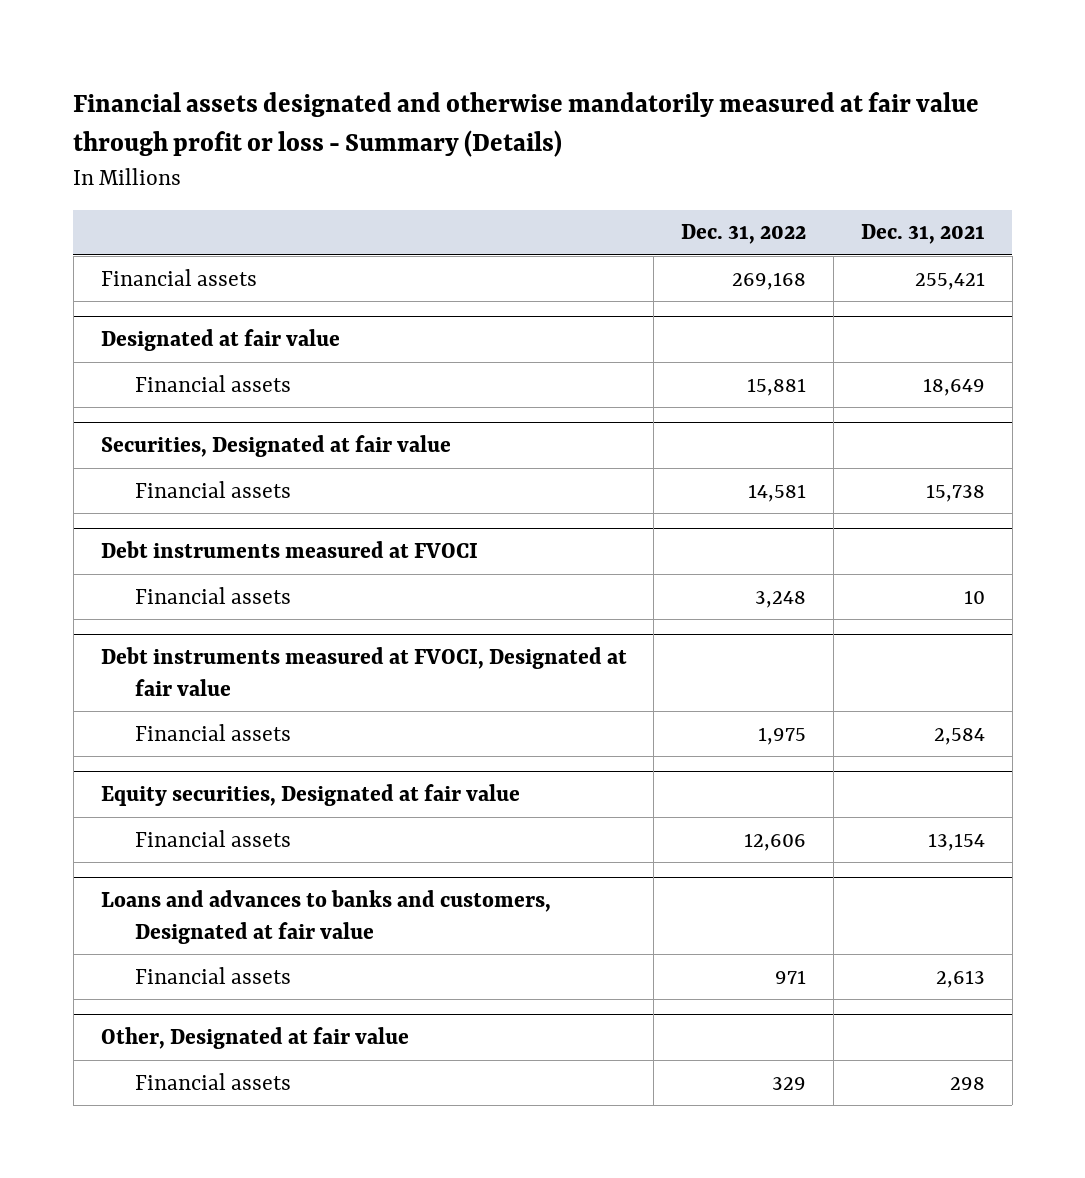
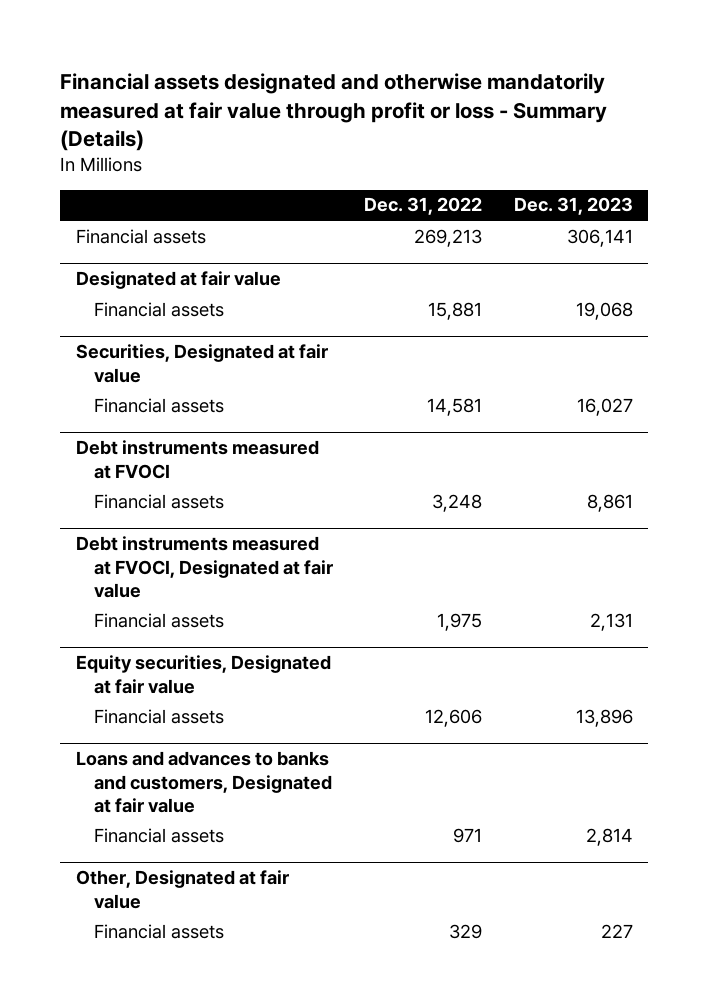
[860,224,985,245] Dec. 31, 2021 -> none
none -> [513,197,633,216] Dec. 31, 2023
[732,271,807,290] 269,168 -> [414,228,483,247] 269,213

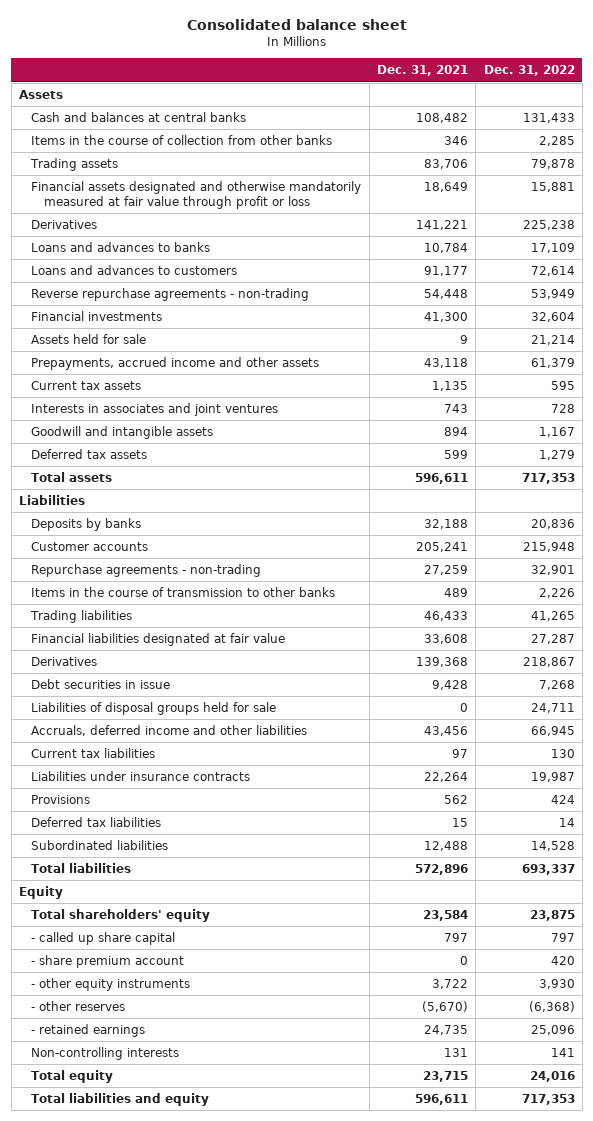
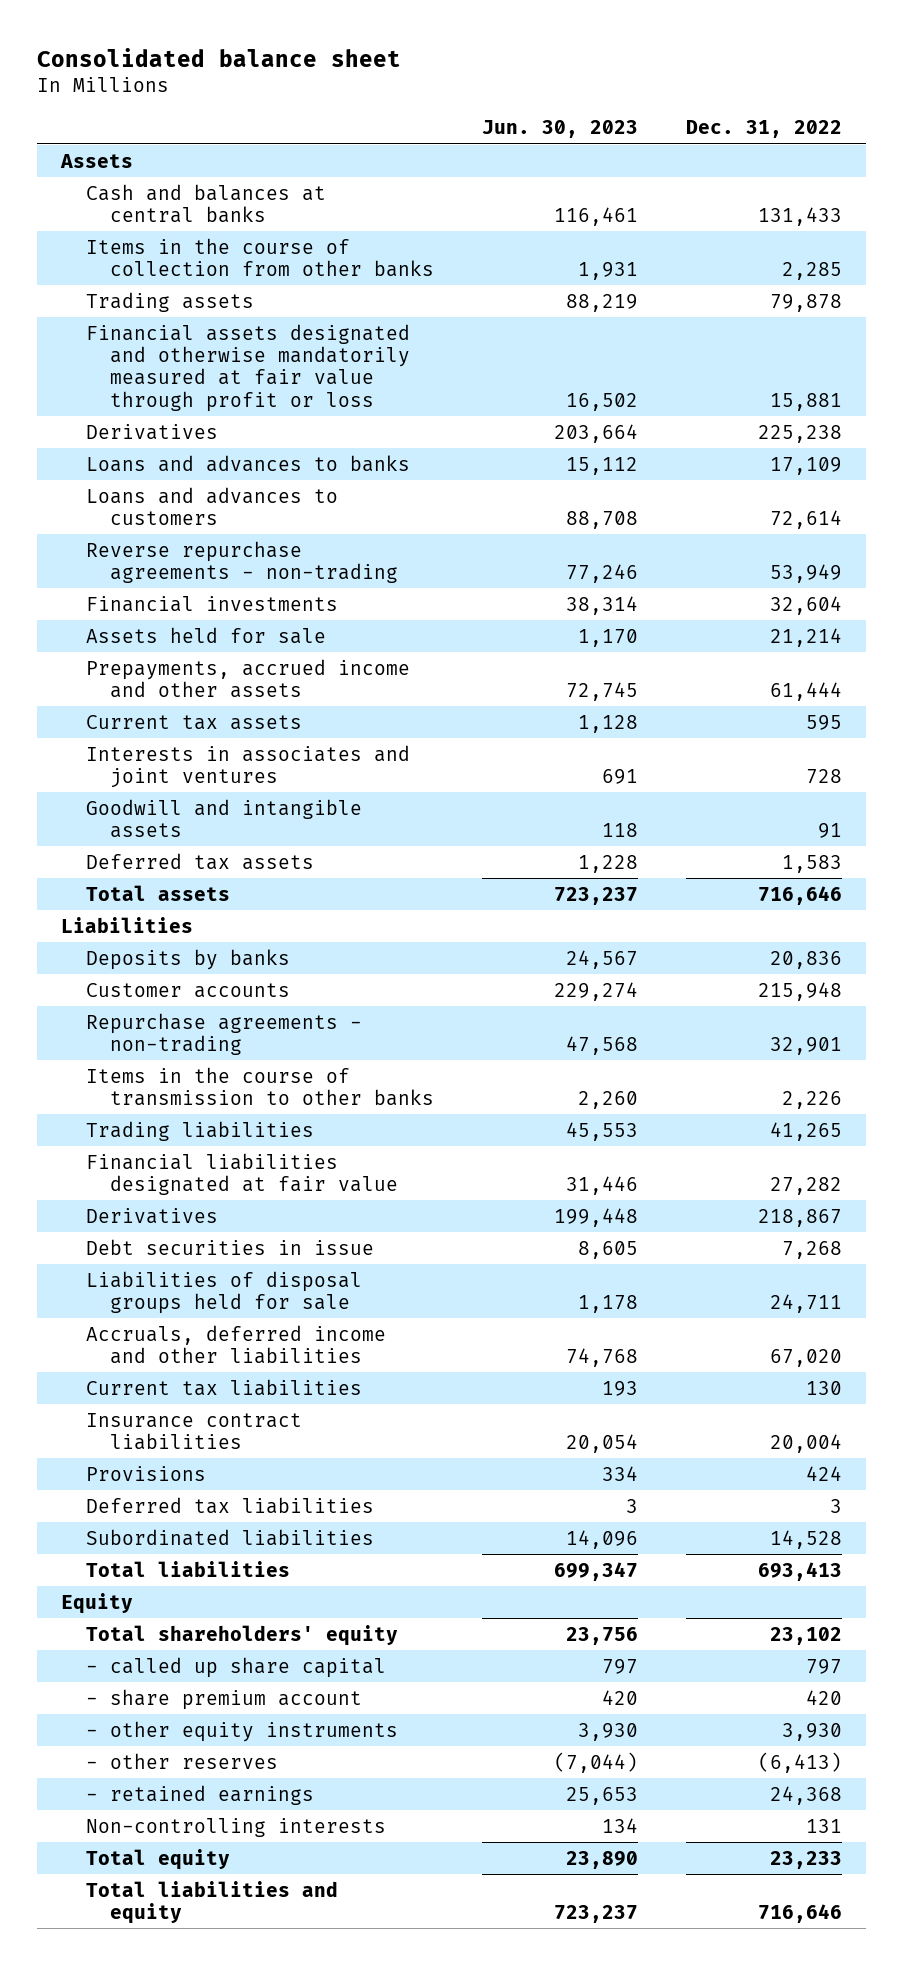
[377,65,469,77] Dec. 31, 2021 -> none
none -> [482,120,639,139] Jun. 30, 2023
[530,358,575,369] 61,379 -> [770,682,843,702] 61,444
[538,427,575,438] 1,167 -> [818,823,843,839] 91
[538,450,575,461] 1,279 -> [782,854,843,873] 1,583
[521,473,575,485] 717,353 -> [758,885,843,905] 716,646
[530,634,575,645] 27,287 -> [770,1177,843,1196] 27,282
[530,726,575,737] 66,945 -> [770,1349,843,1368] 67,020
[31,771,251,782] Liabilities under insurance contracts -> [85,1412,302,1451] Insurance contract liabilities
[530,772,575,783] 19,987 -> [770,1434,843,1454] 20,004
[558,818,575,828] 14 -> [830,1498,843,1513] 3
[521,864,575,876] 693,337 -> [758,1561,843,1581] 693,413
[529,910,575,922] 23,875 -> [770,1626,843,1645] 23,102
[528,1001,575,1013] (6,368) -> [758,1751,843,1773] (6,413)
[530,1025,575,1036] 25,096 -> [770,1785,843,1805] 24,368
[550,1048,575,1058] 141 -> [806,1818,843,1833] 131
[529,1071,575,1083] 24,016 -> [770,1850,843,1869] 23,233
[521,1094,575,1106] 717,353 -> [758,1904,843,1924] 716,646

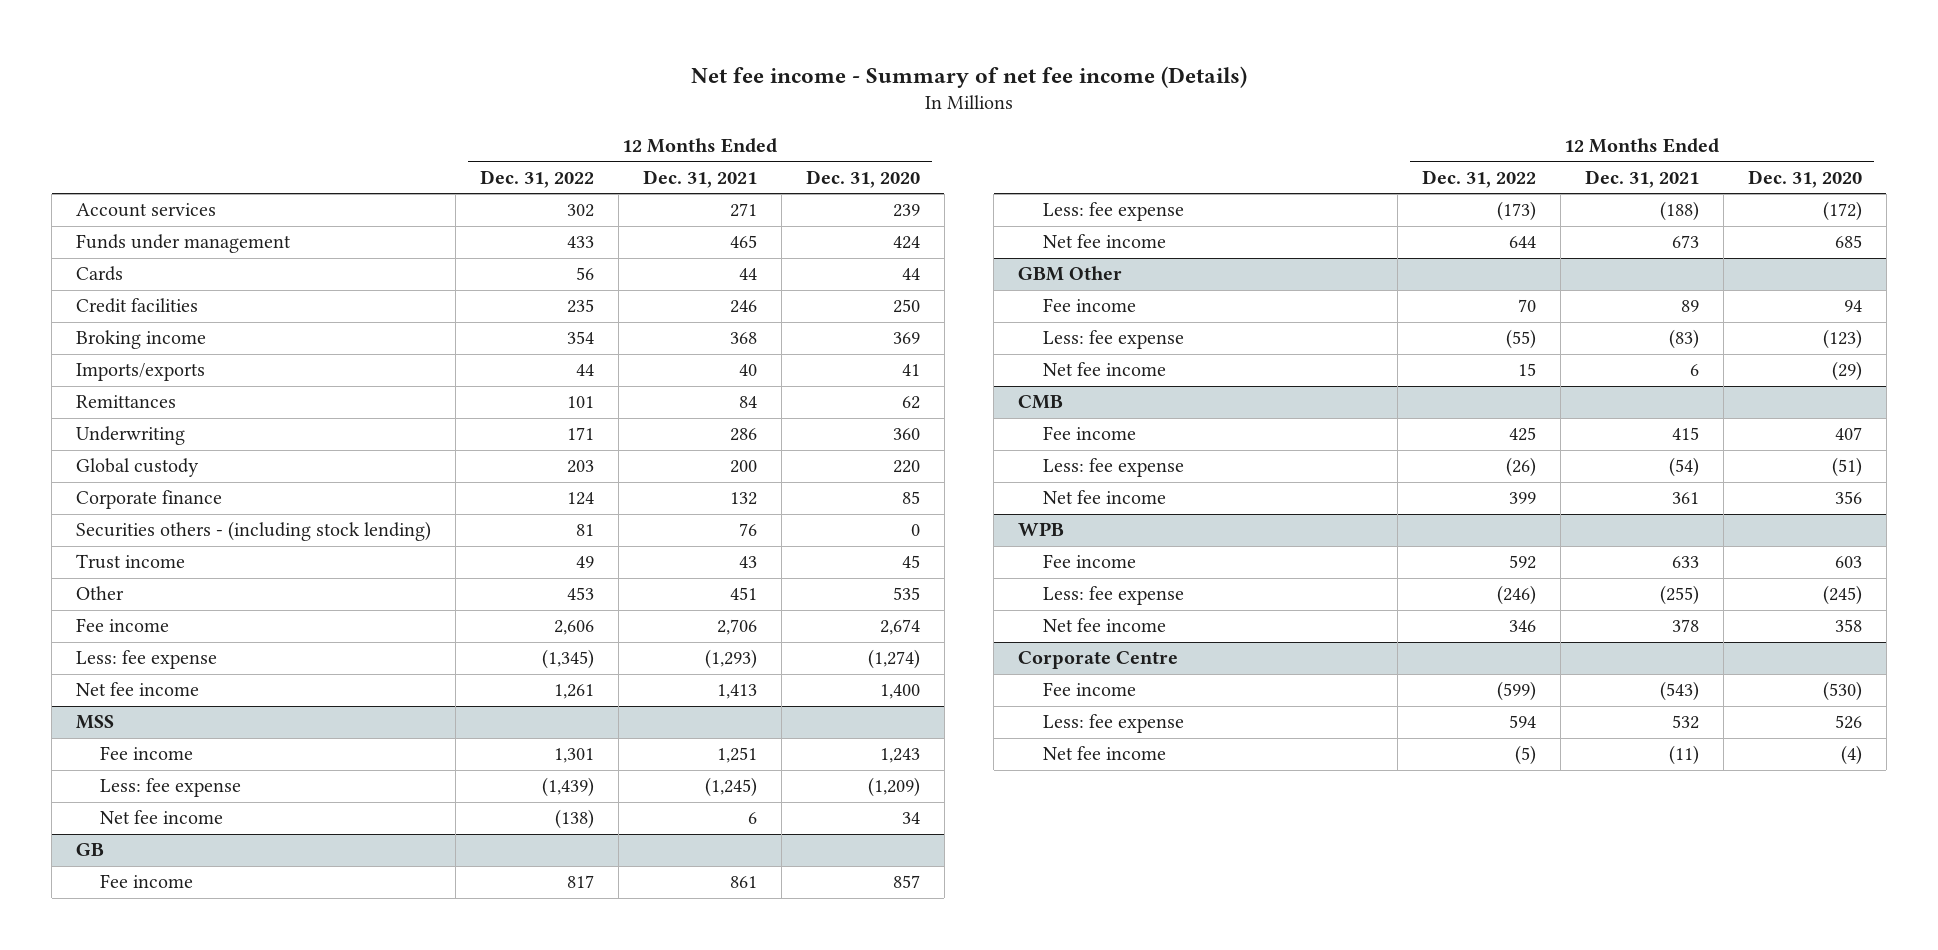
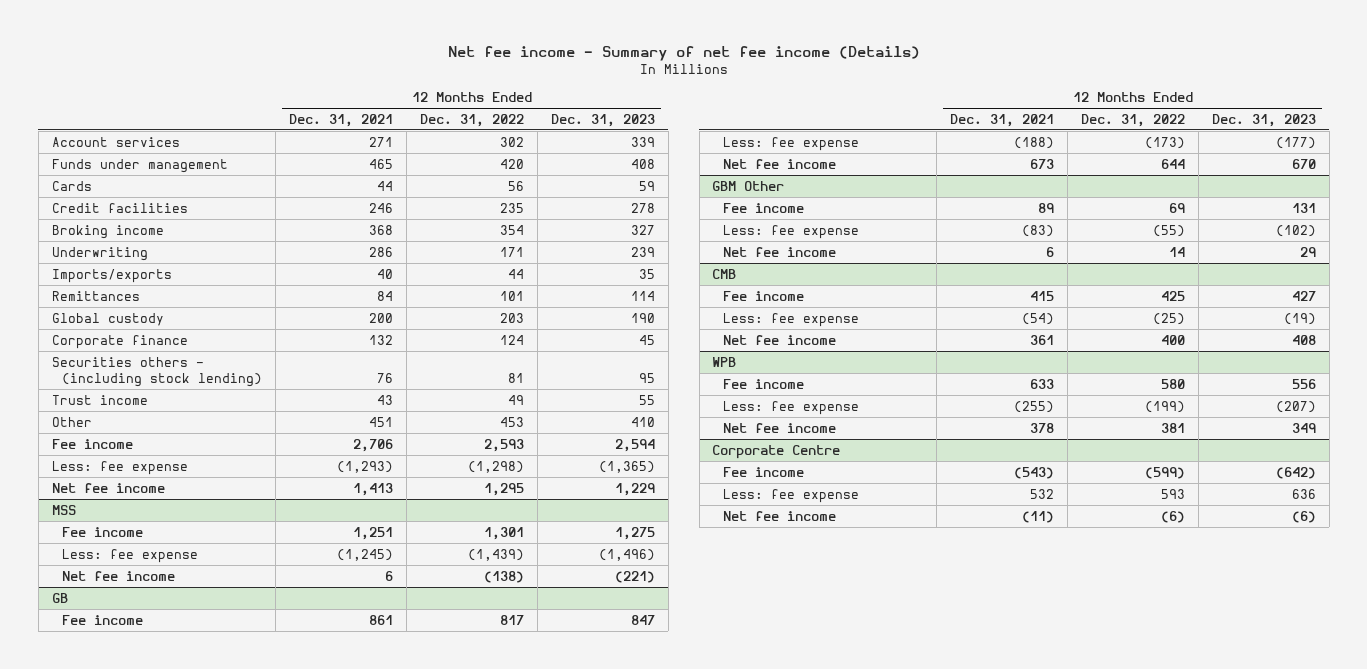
[805,169,920,188] Dec. 31, 2020 -> none
none -> [550,113,655,127] Dec. 31, 2023
[567,236,595,249] 433 -> [499,158,524,169] 420
[76,426,186,446] Underwriting -> [51,246,148,261] Underwriting
[554,620,595,636] 2,606 -> [483,438,524,452] 2,593
[542,649,595,670] (1,345) -> [467,460,524,473] (1,298)
[554,684,595,700] 1,261 -> [483,482,524,496] 1,295
[1518,299,1537,313] 70 -> [1168,202,1185,213] 69
[1518,363,1537,377] 15 -> [1168,246,1185,257] 14
[1506,457,1537,478] (26) -> [1152,312,1185,325] (25)
[1509,492,1537,505] 399 -> [1160,334,1185,345] 400
[1509,555,1537,570] 592 -> [1160,378,1185,389] 580
[1497,585,1537,606] (246) -> [1144,400,1185,413] (199)
[1509,620,1537,633] 346 -> [1160,422,1185,433] 381
[1509,715,1537,729] 594 -> [1160,488,1185,499] 593
[1515,745,1537,766] (5) -> [1160,510,1185,523] (6)

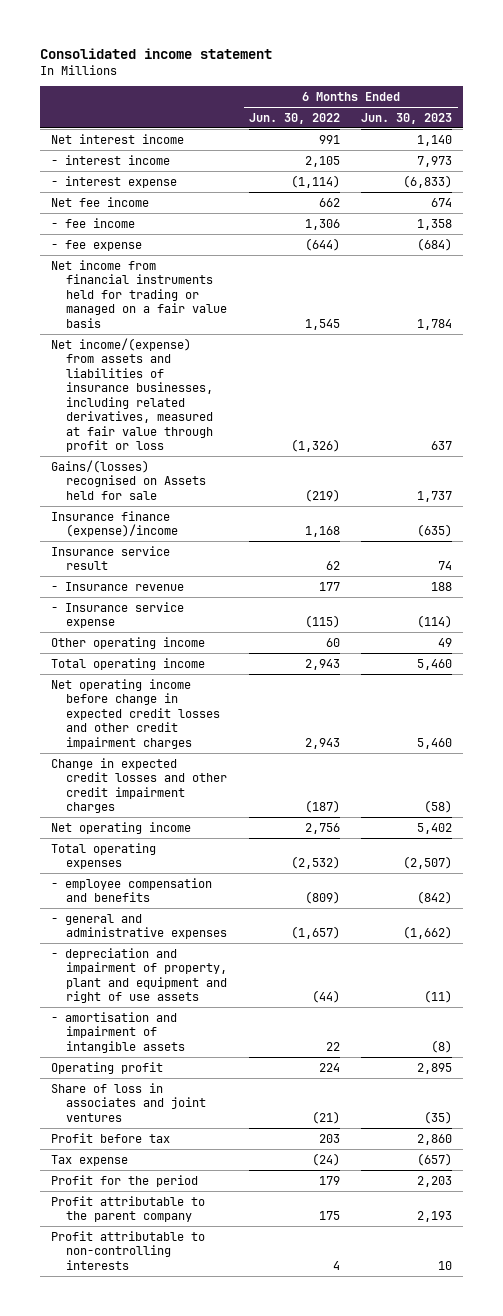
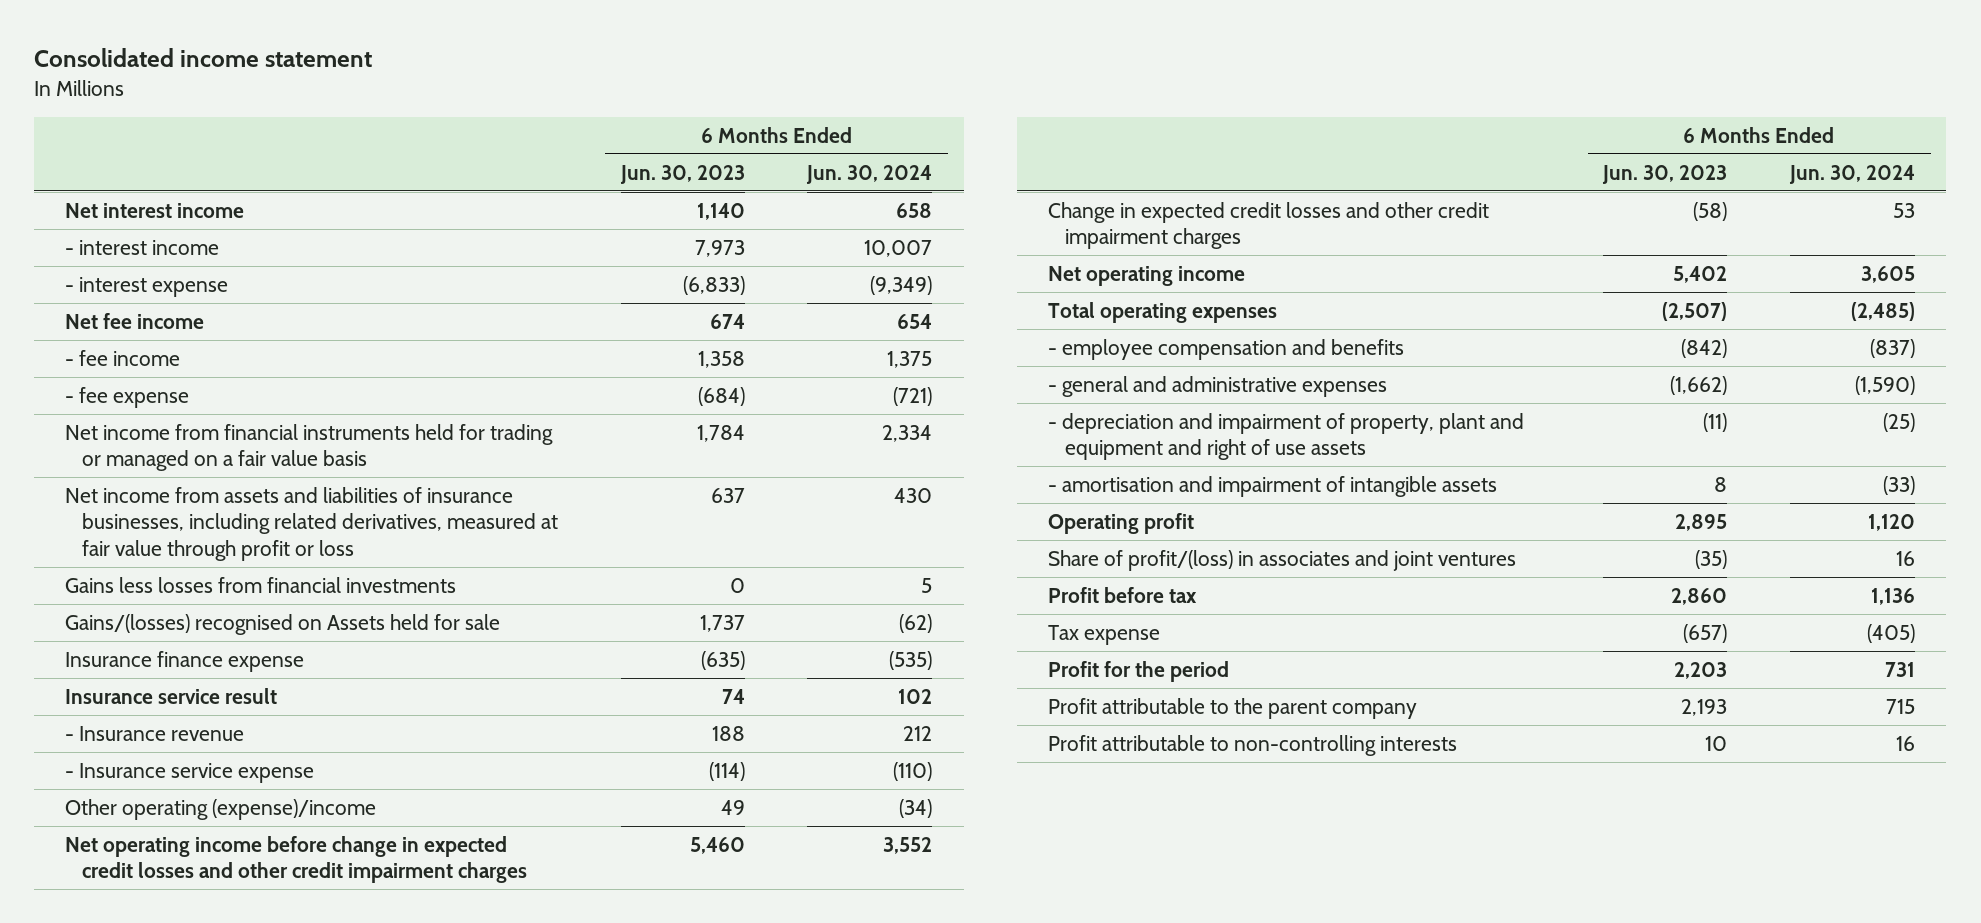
[248,112,340,124] Jun. 30, 2022 -> none
none -> [806,164,933,184] Jun. 30, 2024
[51,337,214,453] Net income/(expense) from assets and liabilities of insurance businesses, including related derivatives, measured at fair value through profit or loss -> [65,486,559,561] Net income from assets and liabilities of insurance businesses, including related derivatives, measured at fair value through profit or loss
none -> [65,576,457,593] Gains less losses from financial investments
[51,510,179,538] Insurance finance (expense)/income -> [65,650,305,672] Insurance finance expense
[51,657,206,670] Total operating income -> none
[51,636,206,649] Other operating income -> [65,798,377,820] Other operating (expense)/income
[431,1039,453,1053] (8) -> [1714,476,1728,492] 8
[51,1082,207,1122] Share of loss in associates and joint ventures -> [1048,549,1517,571] Share of profit/(loss) in associates and joint ventures

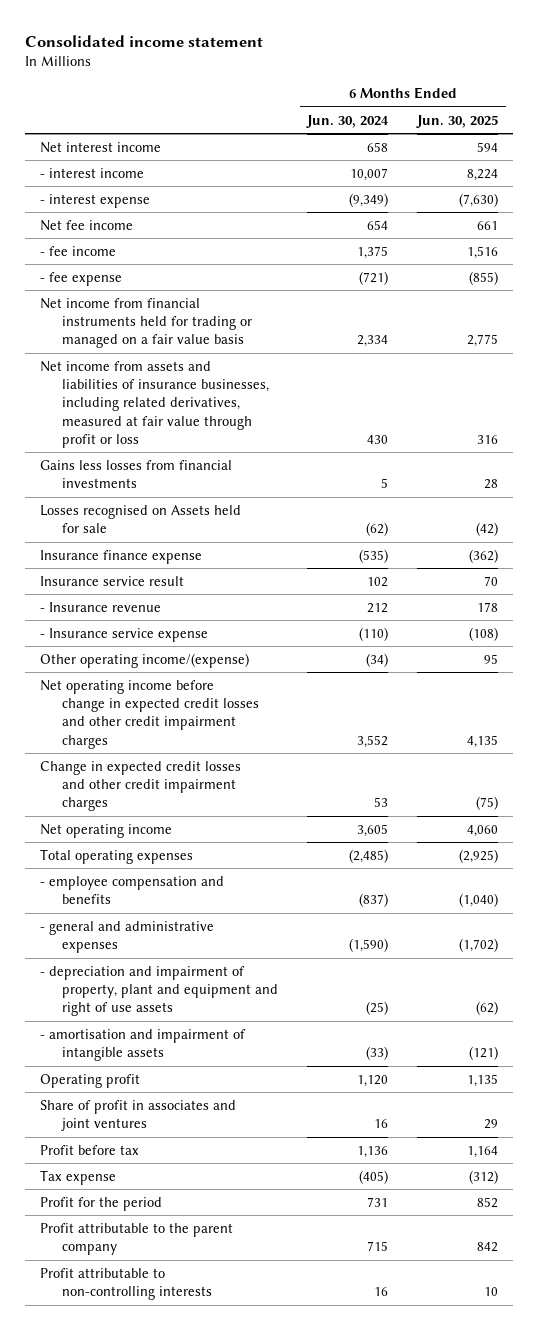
[619,164,745,184] Jun. 30, 2023 -> none
none -> [416,114,499,128] Jun. 30, 2025
[65,613,501,635] Gains/(losses) recognised on Assets held for sale -> [39,504,241,534] Losses recognised on Assets held for sale
[65,798,377,820] Other operating (expense)/income -> [39,652,249,668] Other operating income/(expense)
[1048,549,1517,571] Share of profit/(loss) in associates and joint ventures -> [39,1099,236,1132] Share of profit in associates and joint ventures

